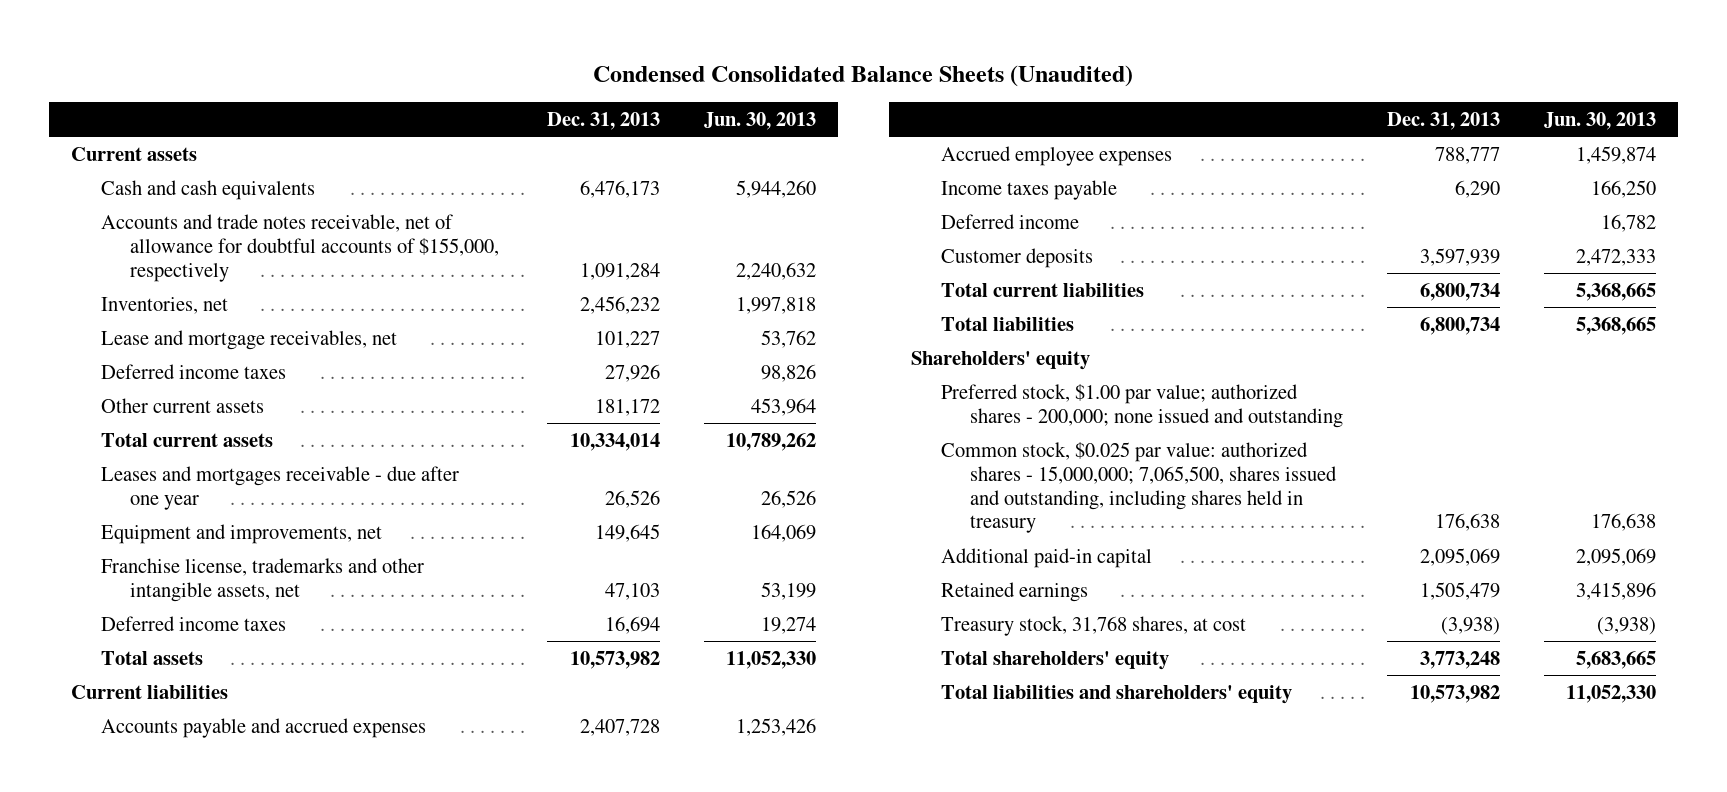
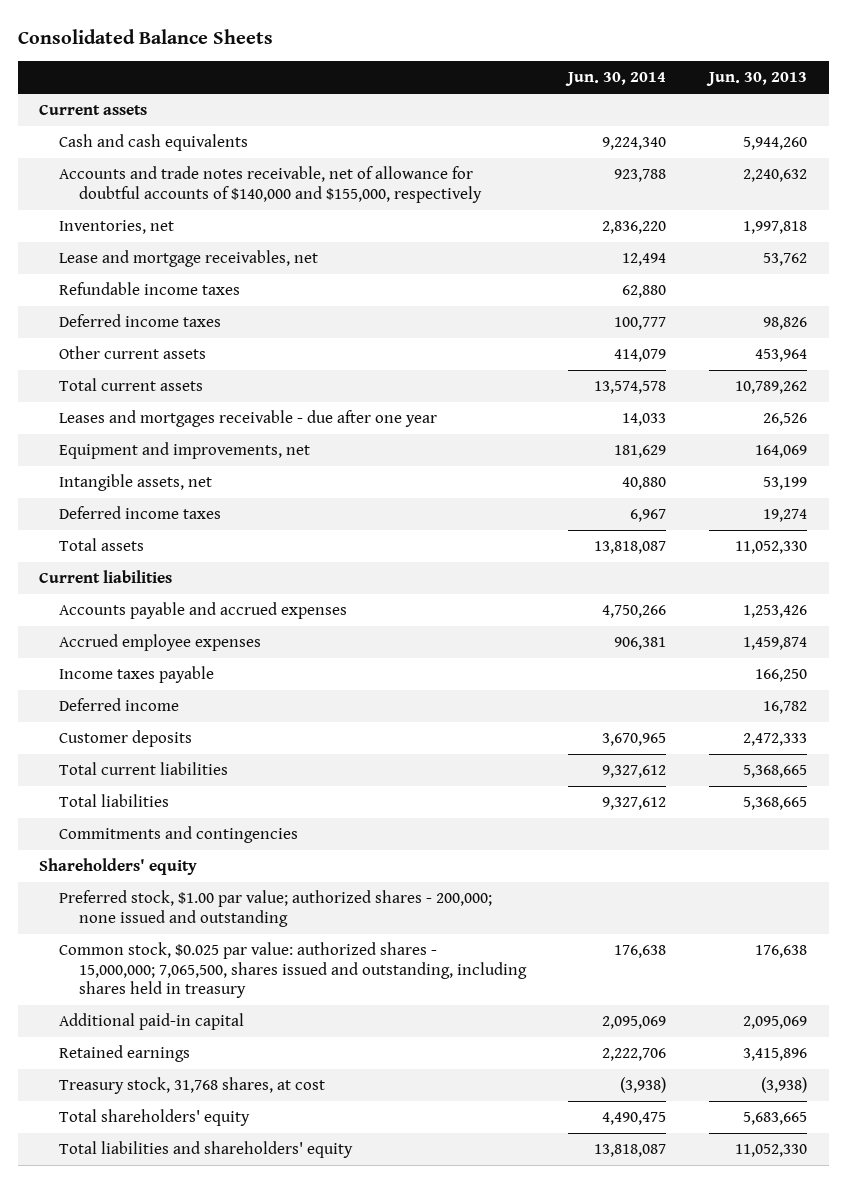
[593,64,1134,87] Condensed Consolidated Balance Sheets (Unaudited) -> [17,28,273,44] Consolidated Balance Sheets
[546,112,660,131] Dec. 31, 2013 -> none
none -> [565,72,667,87] Jun. 30, 2014
[100,213,500,282] Accounts and trade notes receivable, net of allowance for doubtful accounts of $155,000, respectively -> [58,166,482,203] Accounts and trade notes receivable, net of allowance for doubtful accounts of $140,000 and $155,000, respectively
none -> [58,282,240,296] Refundable income taxes
[100,557,424,602] Franchise license, trademarks and other intangible assets, net -> [58,474,212,492] Intangible assets, net
none -> [58,826,298,844] Commitments and contingencies

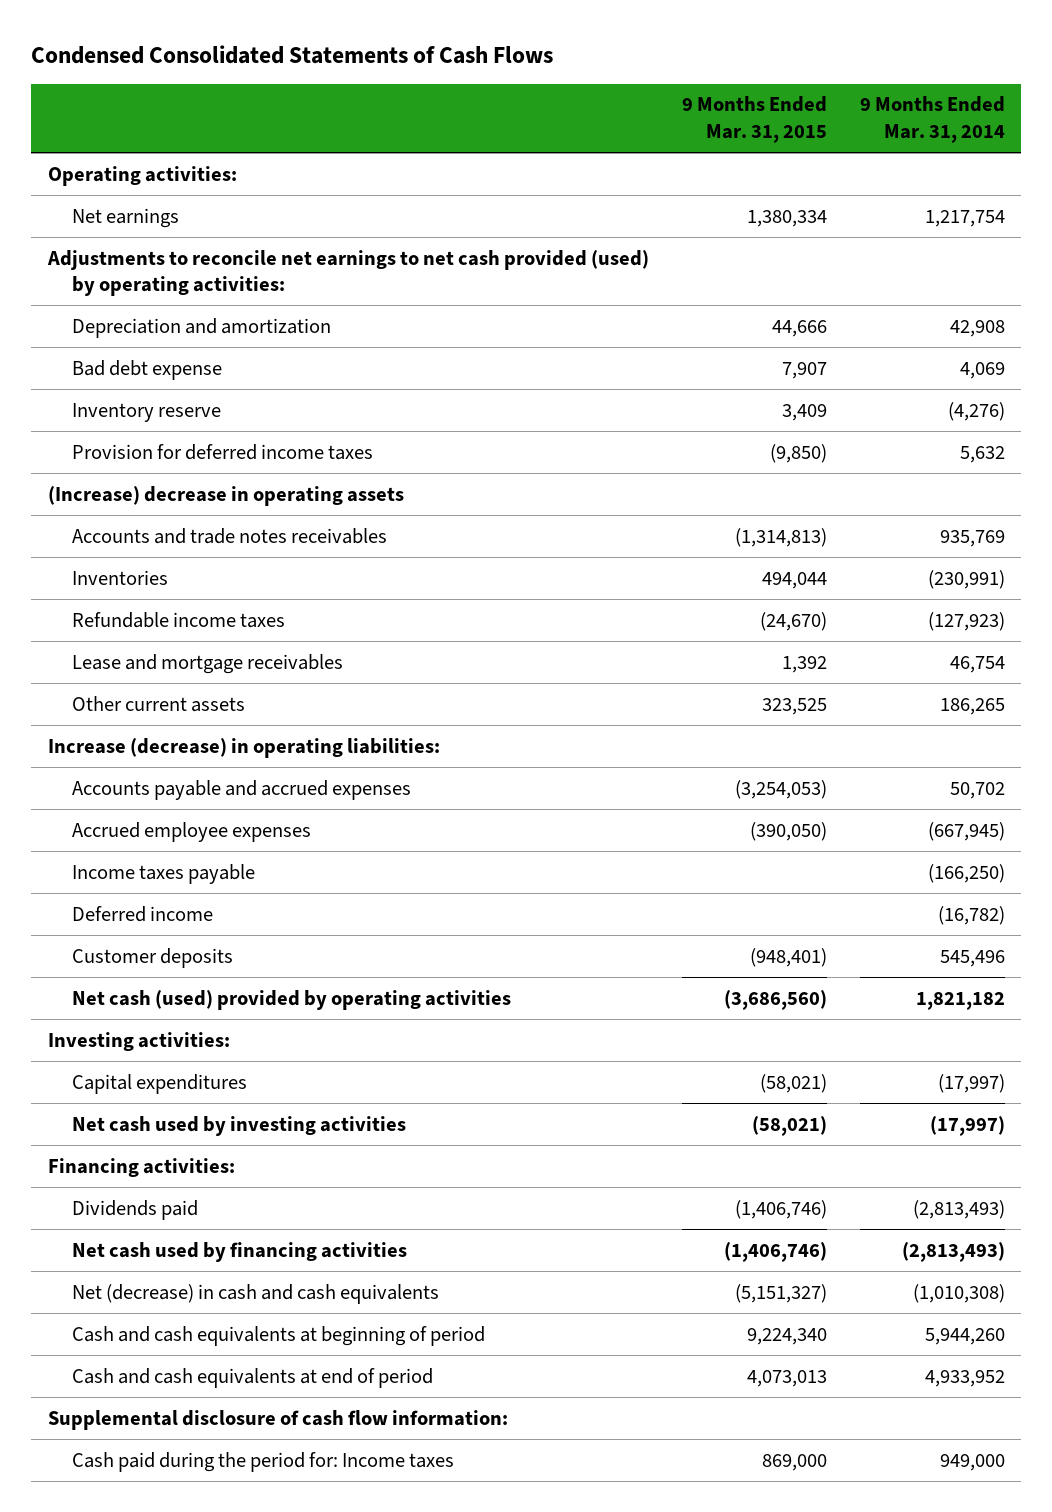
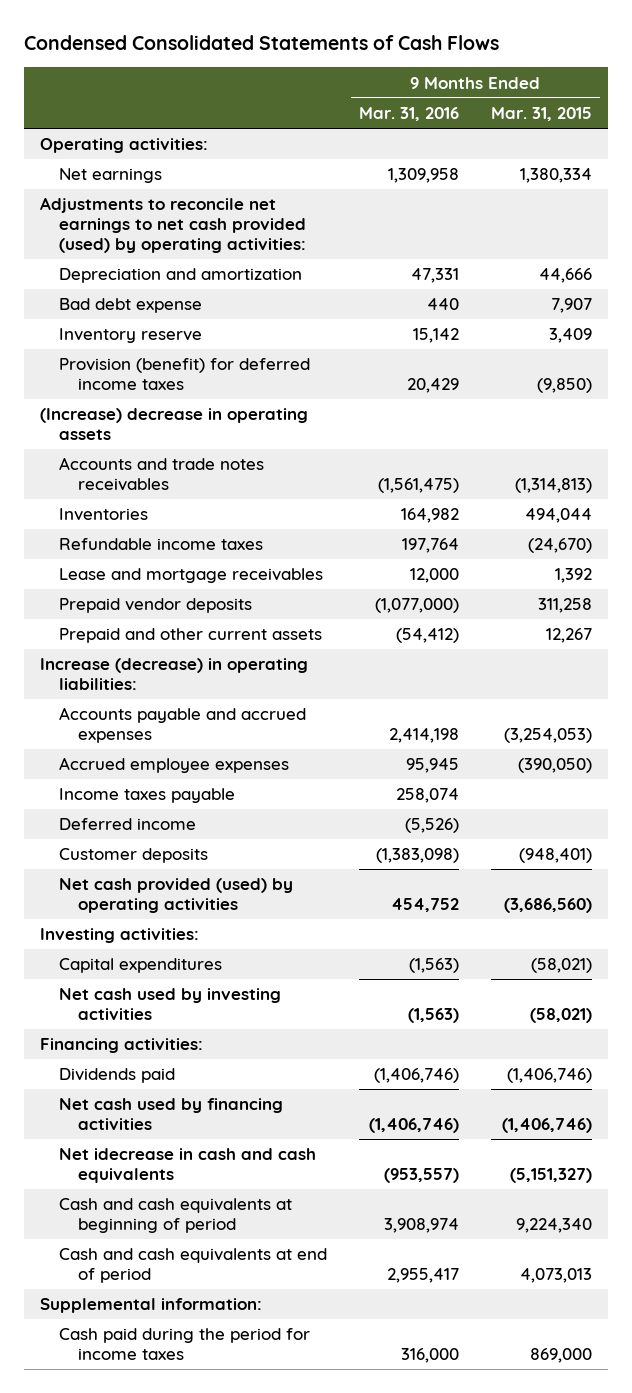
[859,96,1005,143] 9 Months Ended Mar. 31, 2014 -> none
none -> [358,106,459,121] Mar. 31, 2016
[72,443,374,460] Provision for deferred income taxes -> [58,358,310,391] Provision (benefit) for deferred income taxes
none -> [58,598,252,614] Prepaid vendor deposits
[72,695,246,712] Other current assets -> [58,628,322,644] Prepaid and other current assets
[761,697,827,715] 323,525 -> [545,628,592,644] 12,267
[72,989,512,1010] Net cash (used) provided by operating activities -> [58,878,293,914] Net cash provided (used) by operating activities
[72,1283,440,1304] Net (decrease) in cash and cash equivalents -> [58,1148,316,1184] Net idecrease in cash and cash equivalents
[47,1409,508,1430] Supplemental disclosure of cash flow information: -> [39,1298,262,1314] Supplemental information:
[72,1451,455,1472] Cash paid during the period for: Income taxes -> [58,1328,310,1361] Cash paid during the period for income taxes

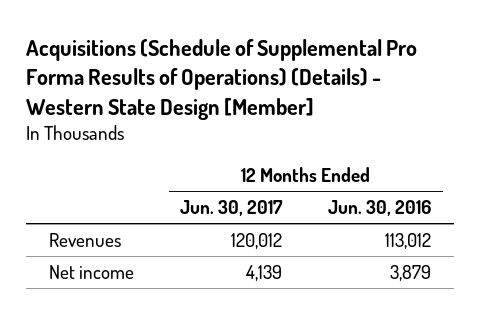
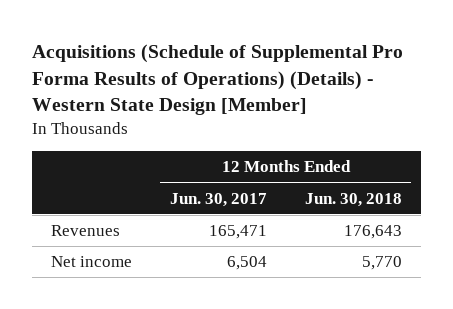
[328,200,432,217] Jun. 30, 2016 -> none
none -> [304,192,402,207] Jun. 30, 2018
[231,232,283,249] 120,012 -> [208,225,267,240] 165,471
[246,264,283,281] 4,139 -> [226,256,267,271] 6,504

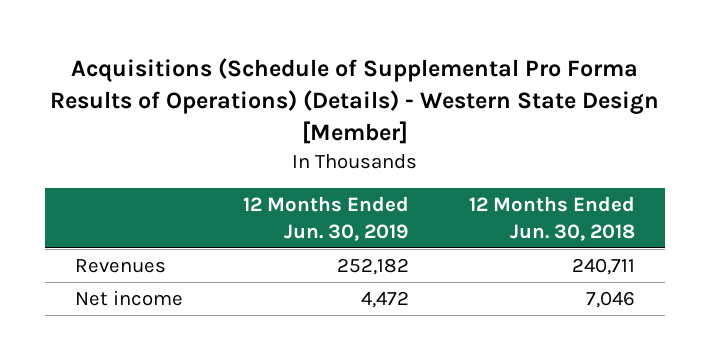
[169,192,267,207] Jun. 30, 2017 -> none
none -> [243,196,410,241] 12 Months Ended Jun. 30, 2019
[343,225,402,240] 176,643 -> [572,258,636,276] 240,711
[361,256,402,271] 5,770 -> [586,291,636,309] 7,046

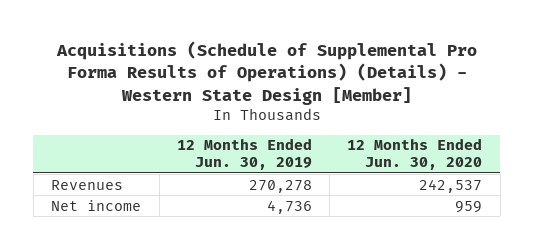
[469,196,636,241] 12 Months Ended Jun. 30, 2018 -> none
none -> [347,138,483,171] 12 Months Ended Jun. 30, 2020
[337,258,410,276] 252,182 -> [248,179,312,193] 270,278
[361,291,410,309] 4,472 -> [266,199,312,214] 4,736

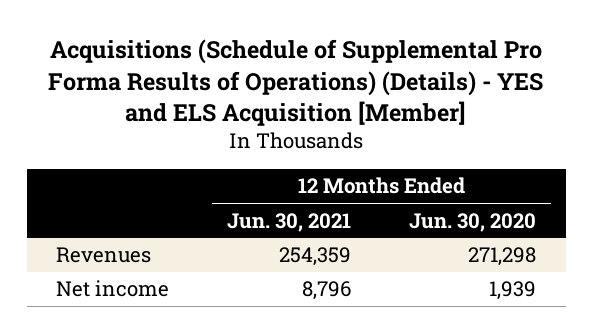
[55,40,477,105] Acquisitions (Schedule of Supplemental Pro Forma Results of Operations) (Details) - Western State Design [Member] -> [48,39,544,127] Acquisitions (Schedule of Supplemental Pro Forma Results of Operations) (Details) - YES and ELS Acquisition [Member]
[176,138,312,171] 12 Months Ended Jun. 30, 2019 -> none
none -> [227,212,352,232] Jun. 30, 2021
[419,178,483,193] 242,537 -> [468,247,537,267] 271,298
[455,200,483,213] 959 -> [489,281,537,301] 1,939

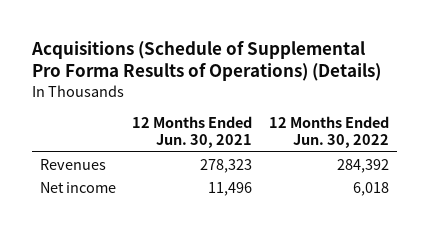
[48,39,544,127] Acquisitions (Schedule of Supplemental Pro Forma Results of Operations) (Details) - YES and ELS Acquisition [Member] -> [30,40,381,82] Acquisitions (Schedule of Supplemental Pro Forma Results of Operations) (Details)
[409,212,537,232] Jun. 30, 2020 -> none
none -> [268,116,389,149] 12 Months Ended Jun. 30, 2022
[279,247,352,267] 254,359 -> [200,158,253,173] 278,323
[302,281,352,301] 8,796 -> [208,181,253,196] 11,496

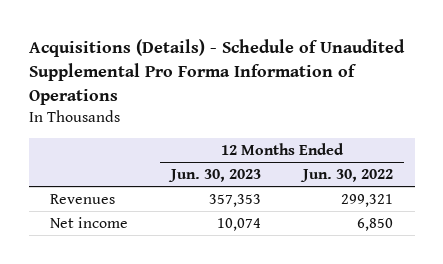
[30,40,381,82] Acquisitions (Schedule of Supplemental Pro Forma Results of Operations) (Details) -> [28,38,405,106] Acquisitions (Details) - Schedule of Unaudited Supplemental Pro Forma Information of Operations
[132,116,253,149] 12 Months Ended Jun. 30, 2021 -> none
none -> [167,169,261,183] Jun. 30, 2023
[336,158,389,173] 284,392 -> [341,194,394,208] 299,321
[352,181,389,196] 6,018 -> [357,218,394,232] 6,850

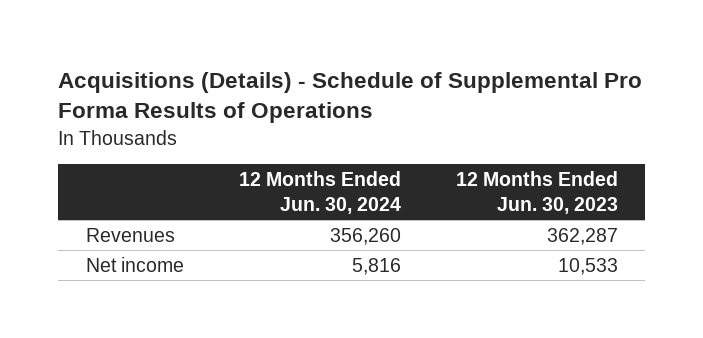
[28,38,405,106] Acquisitions (Details) - Schedule of Unaudited Supplemental Pro Forma Information of Operations -> [57,72,642,124] Acquisitions (Details) - Schedule of Supplemental Pro Forma Results of Operations
[300,169,394,183] Jun. 30, 2022 -> none
none -> [238,170,401,214] 12 Months Ended Jun. 30, 2024
[208,194,261,208] 357,353 -> [546,227,618,245] 362,287
[216,218,261,232] 10,074 -> [557,257,618,275] 10,533

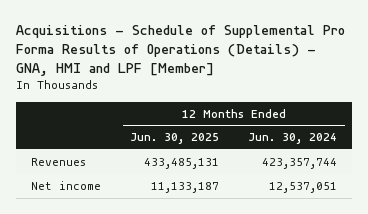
[57,72,642,124] Acquisitions (Details) - Schedule of Supplemental Pro Forma Results of Operations -> [16,25,346,76] Acquisitions - Schedule of Supplemental Pro Forma Results of Operations (Details) - GNA, HMI and LPF [Member]
[455,170,618,214] 12 Months Ended Jun. 30, 2023 -> none
none -> [130,133,220,145] Jun. 30, 2025
[329,227,401,245] 356,260 -> [262,157,338,169] 423,357,744
[351,257,401,275] 5,816 -> [269,181,338,193] 12,537,051

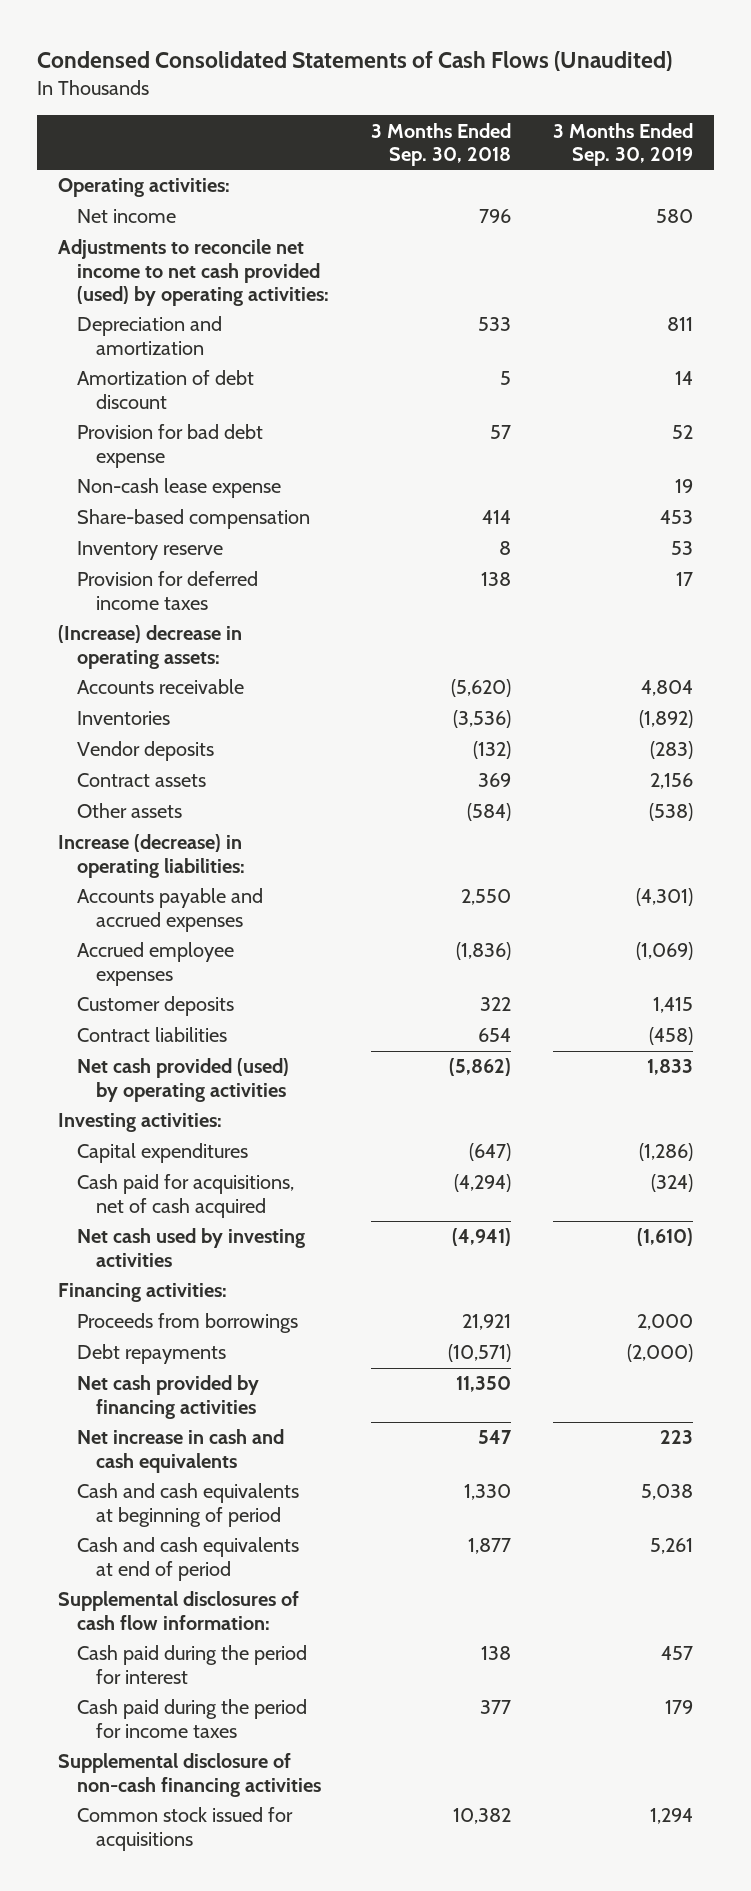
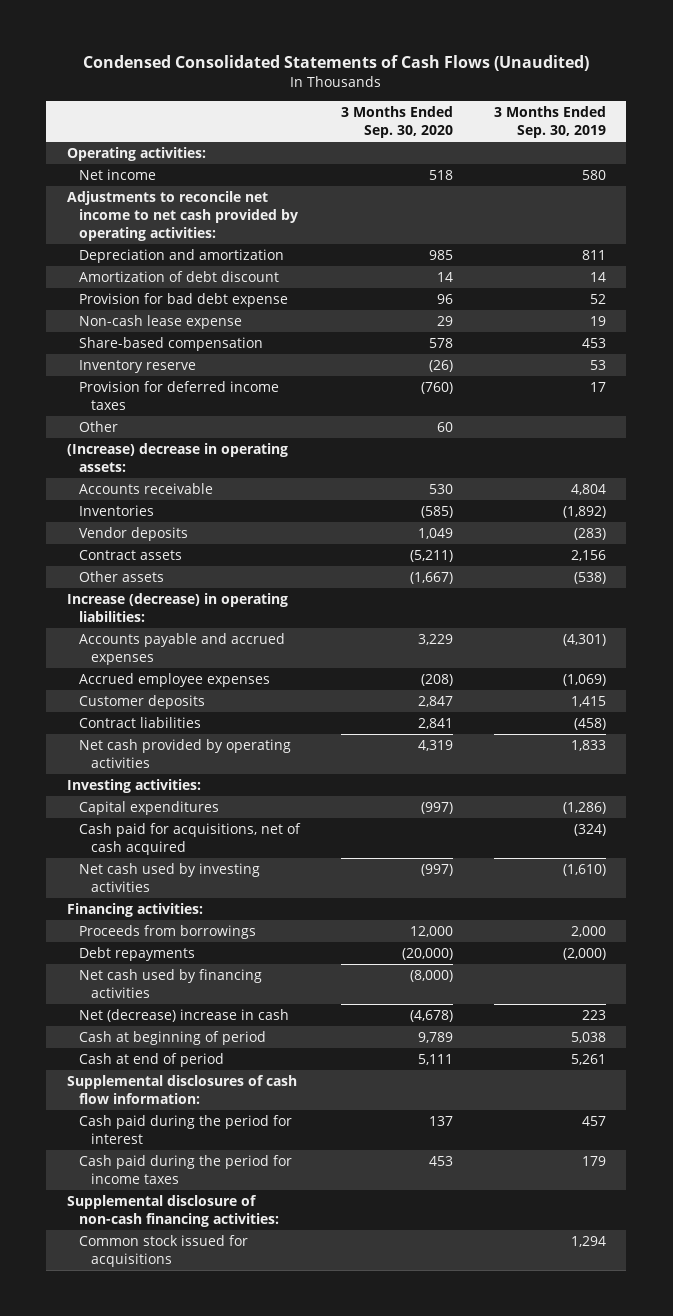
[370,122,511,166] 3 Months Ended Sep. 30, 2018 -> none
none -> [340,106,453,139] 3 Months Ended Sep. 30, 2020
[58,239,330,306] Adjustments to reconcile net income to net cash provided (used) by operating activities: -> [66,190,298,242] Adjustments to reconcile net income to net cash provided by operating activities:
none -> [78,420,118,432] Other
[77,1058,290,1102] Net cash provided (used) by operating activities -> [78,738,291,769] Net cash provided by operating activities
[77,1375,260,1419] Net cash provided by financing activities -> [78,968,262,999] Net cash used by financing activities
[77,1429,285,1473] Net increase in cash and cash equivalents -> [78,1008,289,1022] Net (decrease) increase in cash
[77,1483,300,1527] Cash and cash equivalents at beginning of period -> [78,1030,266,1045] Cash at beginning of period
[77,1537,300,1581] Cash and cash equivalents at end of period -> [78,1052,224,1067] Cash at end of period
[58,1753,322,1797] Supplemental disclosure of non-cash financing activities -> [66,1194,279,1228] Supplemental disclosure of non-cash financing activities:

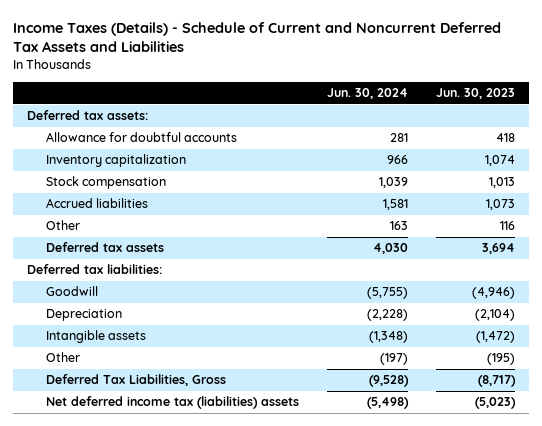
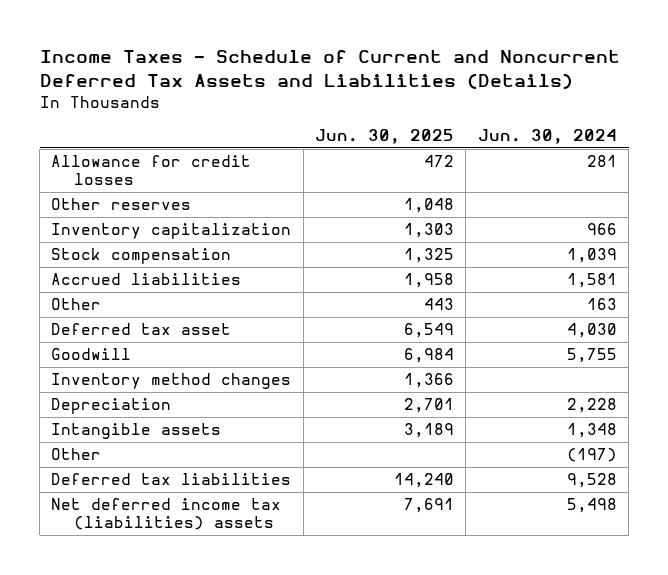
[12,21,501,53] Income Taxes (Details) - Schedule of Current and Noncurrent Deferred Tax Assets and Liabilities -> [39,50,620,90] Income Taxes - Schedule of Current and Noncurrent Deferred Tax Assets and Liabilities (Details)
[436,88,516,100] Jun. 30, 2023 -> none
none -> [315,129,455,145] Jun. 30, 2025
[26,110,148,121] Deferred tax assets: -> none
[46,132,238,143] Allowance for doubtful accounts -> [51,155,252,186] Allowance for credit losses
none -> [51,198,192,211] Other reserves
[26,264,162,275] Deferred tax liabilities: -> none
[46,242,165,253] Deferred tax assets -> [51,323,232,336] Deferred tax asset
[367,287,409,300] (5,755) -> [566,348,617,364] 5,755
none -> [51,373,292,390] Inventory method changes
[367,309,409,322] (2,228) -> [566,398,617,414] 2,228
[369,331,409,344] (1,348) -> [566,423,617,439] 1,348
[46,374,227,387] Deferred Tax Liabilities, Gross -> [51,473,292,486] Deferred tax liabilities
[369,375,410,388] (9,528) -> [566,473,617,489] 9,528
[367,397,410,410] (5,498) -> [566,498,617,514] 5,498

